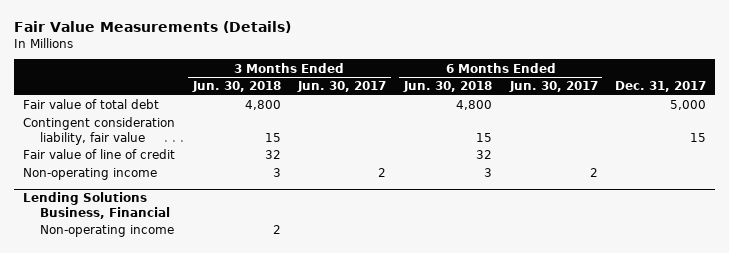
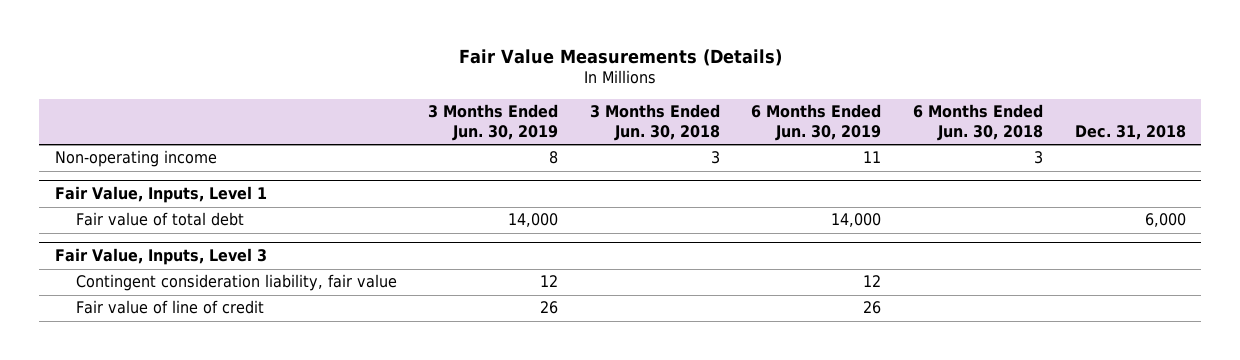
[297,81,387,93] Jun. 30, 2017 -> none
[508,81,598,93] Jun. 30, 2017 -> none
[615,81,707,93] Dec. 31, 2017 -> none
none -> [428,104,559,142] 3 Months Ended Jun. 30, 2019
none -> [751,104,882,142] 6 Months Ended Jun. 30, 2019
none -> [1074,125,1186,141] Dec. 31, 2018
[22,99,159,110] Fair value of total debt -> none
[22,117,175,145] Contingent consideration liability, fair value -> none
[22,149,175,160] Fair value of line of credit -> none
[22,192,170,219] Lending Solutions Business, Financial -> none
[39,225,174,238] Non-operating income -> none
none -> [54,186,267,204] Fair Value, Inputs, Level 1
none -> [75,212,244,227] Fair value of total debt
none -> [54,248,267,266] Fair Value, Inputs, Level 3
none -> [75,274,397,292] Contingent consideration liability, fair value
none -> [75,300,264,315] Fair value of line of credit

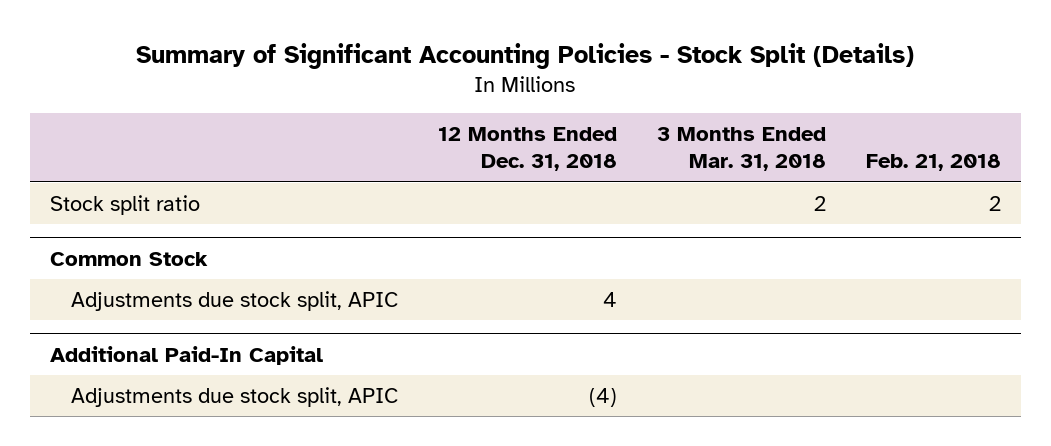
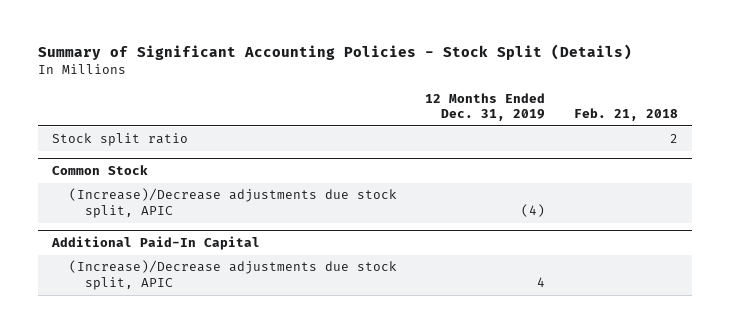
[438,127,618,172] 12 Months Ended Dec. 31, 2018 -> none
[657,127,827,172] 3 Months Ended Mar. 31, 2018 -> none
none -> [425,92,546,122] 12 Months Ended Dec. 31, 2019
[71,291,399,312] Adjustments due stock split, APIC -> [68,188,397,218] (Increase)/Decrease adjustments due stock split, APIC
[71,387,399,408] Adjustments due stock split, APIC -> [68,260,397,290] (Increase)/Decrease adjustments due stock split, APIC

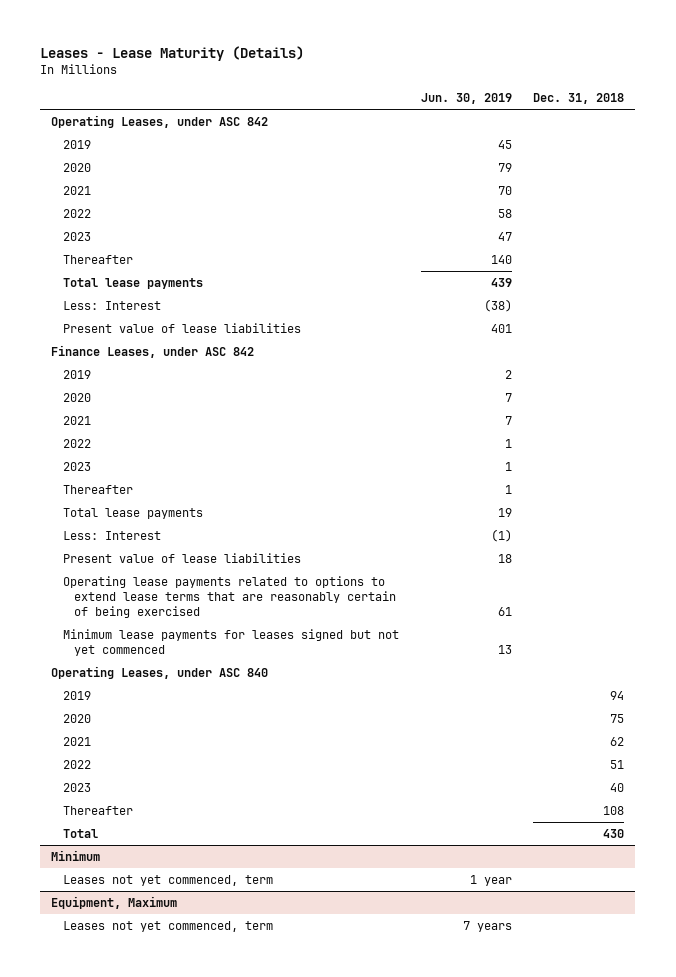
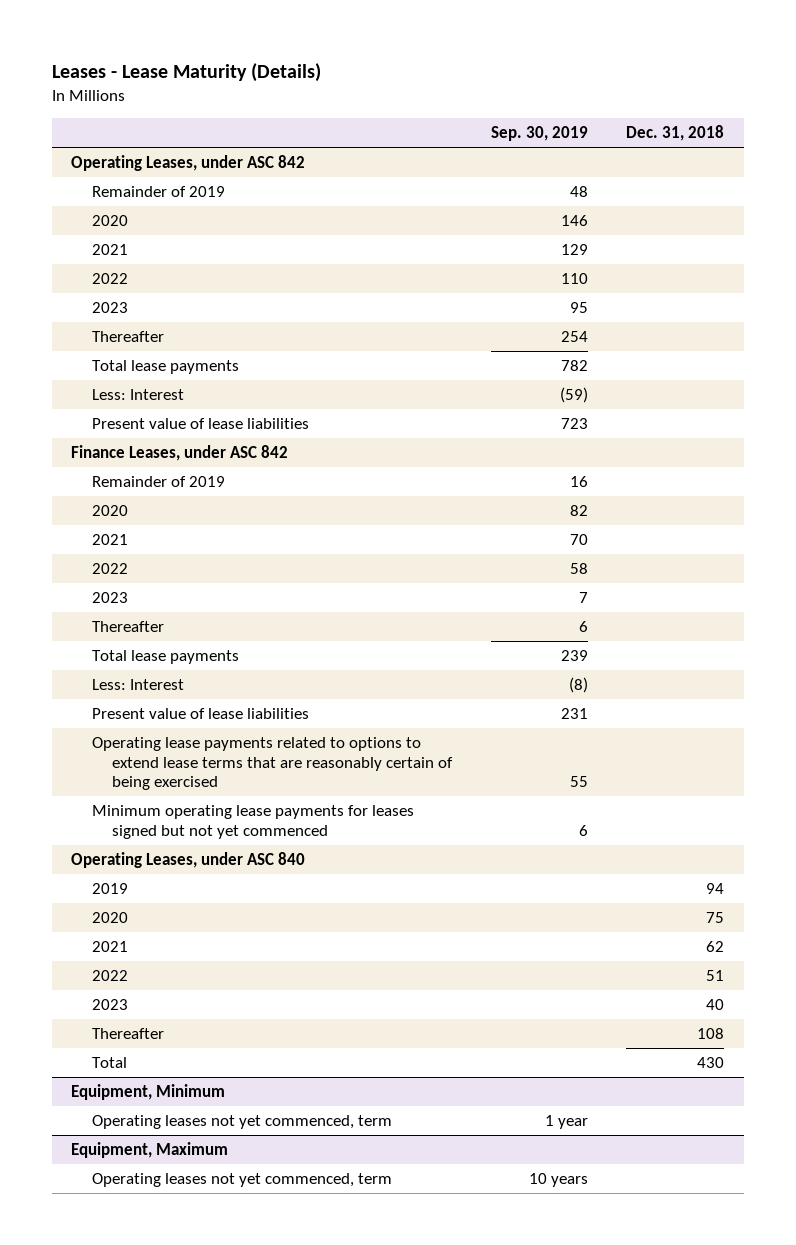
[420,92,512,104] Jun. 30, 2019 -> none
none -> [490,126,588,142] Sep. 30, 2019
[62,139,91,149] 2019 -> [91,185,225,197] Remainder of 2019
[62,369,91,379] 2019 -> [91,475,225,487] Remainder of 2019
[62,628,399,656] Minimum lease payments for leases signed but not yet commenced -> [91,804,414,839] Minimum operating lease payments for leases signed but not yet commenced
[51,849,101,861] Minimum -> [71,1083,226,1100] Equipment, Minimum
[62,874,273,886] Leases not yet commenced, term -> [91,1114,392,1129] Operating leases not yet commenced, term
[62,920,273,932] Leases not yet commenced, term -> [91,1172,392,1187] Operating leases not yet commenced, term

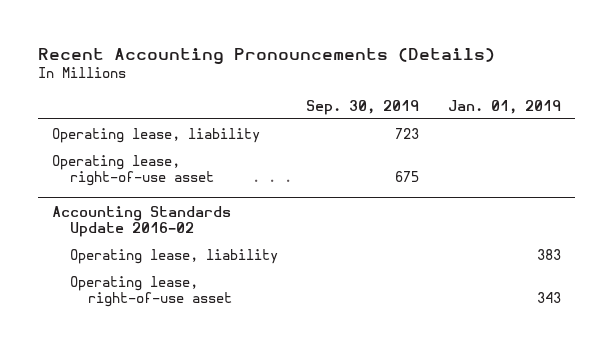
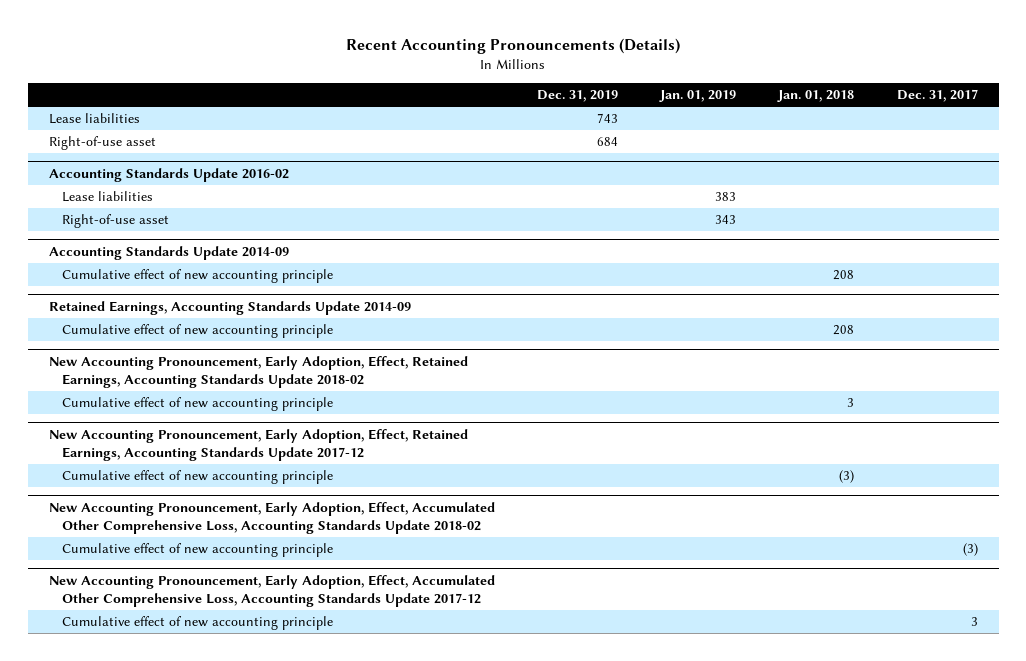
[306,99,420,115] Sep. 30, 2019 -> none
none -> [536,89,618,102] Dec. 31, 2019
none -> [777,89,855,102] Jan. 01, 2018
none -> [896,88,978,102] Dec. 31, 2017
[52,127,261,143] Operating lease, liability -> [48,113,140,125] Lease liabilities
[52,154,215,186] Operating lease, right-of-use asset -> [48,136,156,151] Right-of-use asset
[70,248,279,264] Operating lease, liability -> [61,191,153,203] Lease liabilities
[70,275,233,307] Operating lease, right-of-use asset -> [61,214,169,229] Right-of-use asset
none -> [48,246,289,261] Accounting Standards Update 2014-09
none -> [61,269,333,284] Cumulative effect of new accounting principle
none -> [48,301,411,316] Retained Earnings, Accounting Standards Update 2014-09
none -> [61,324,333,339] Cumulative effect of new accounting principle
none -> [48,356,468,389] New Accounting Pronouncement, Early Adoption, Effect, Retained Earnings, Accounting Standards Update 2018-02
none -> [61,397,333,412] Cumulative effect of new accounting principle
none -> [48,429,468,462] New Accounting Pronouncement, Early Adoption, Effect, Retained Earnings, Accounting Standards Update 2017-12
none -> [61,470,333,485] Cumulative effect of new accounting principle
none -> [48,502,495,535] New Accounting Pronouncement, Early Adoption, Effect, Accumulated Other Comprehensive Loss, Accounting Standards Update 2018-02
none -> [61,543,333,558] Cumulative effect of new accounting principle
none -> [48,575,495,608] New Accounting Pronouncement, Early Adoption, Effect, Accumulated Other Comprehensive Loss, Accounting Standards Update 2017-12
none -> [61,616,333,631] Cumulative effect of new accounting principle

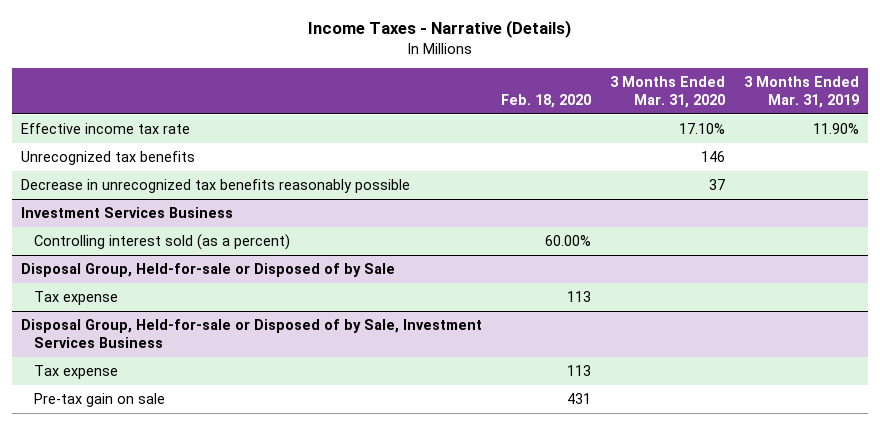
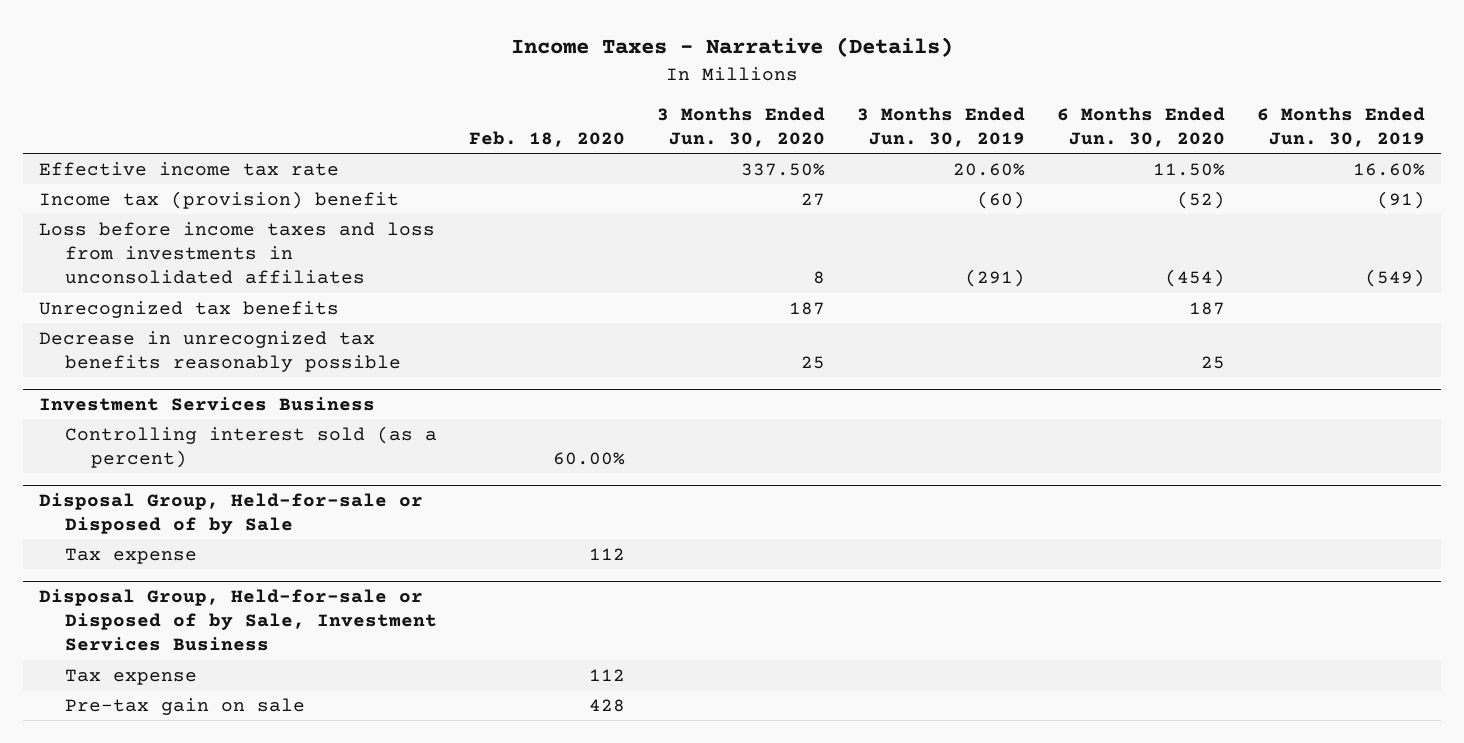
[609,76,725,109] 3 Months Ended Mar. 31, 2020 -> none
[743,76,859,109] 3 Months Ended Mar. 31, 2019 -> none
none -> [657,106,826,147] 3 Months Ended Jun. 30, 2020
none -> [857,106,1026,147] 3 Months Ended Jun. 30, 2019
none -> [1056,106,1225,147] 6 Months Ended Jun. 30, 2020
none -> [1256,106,1425,147] 6 Months Ended Jun. 30, 2019
none -> [39,190,400,209] Income tax (provision) benefit
none -> [39,221,436,285] Loss before income taxes and loss from investments in unconsolidated affiliates
[567,290,592,302] 113 -> [589,547,626,560] 112
[567,364,592,376] 113 -> [589,668,626,681] 112
[567,392,592,404] 431 -> [589,698,626,712] 428

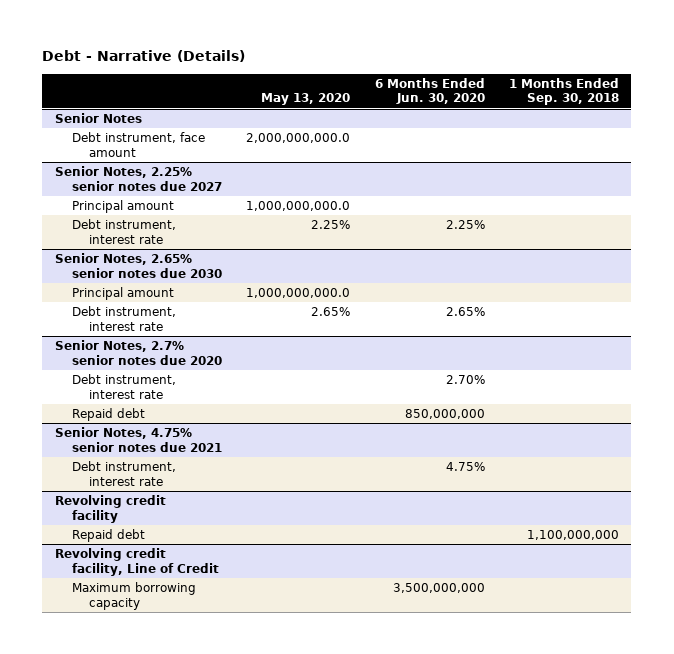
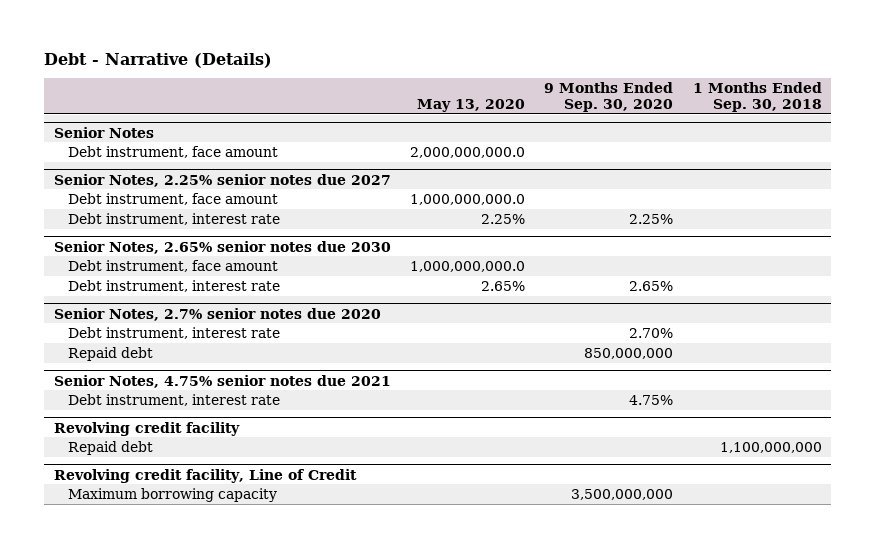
[374,77,485,105] 6 Months Ended Jun. 30, 2020 -> none
none -> [544,81,674,112] 9 Months Ended Sep. 30, 2020
[72,200,175,214] Principal amount -> none
none -> [67,192,278,205] Debt instrument, face amount
[72,287,175,301] Principal amount -> none
none -> [67,259,278,272] Debt instrument, face amount

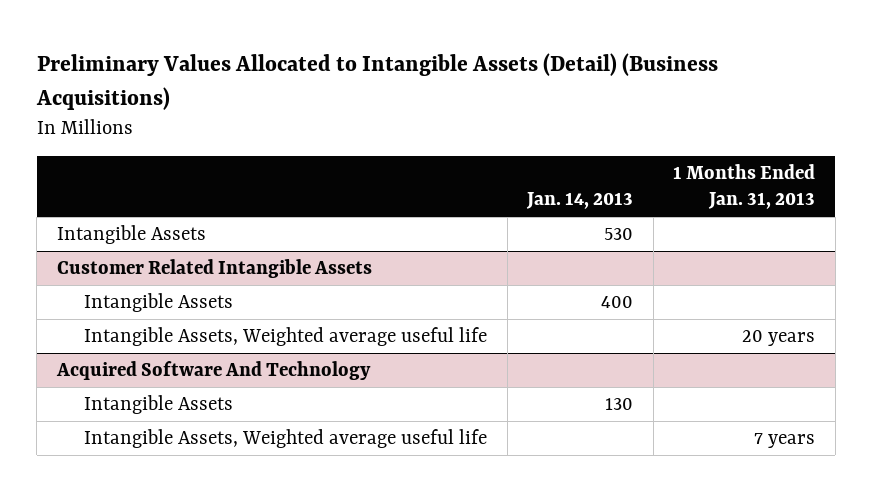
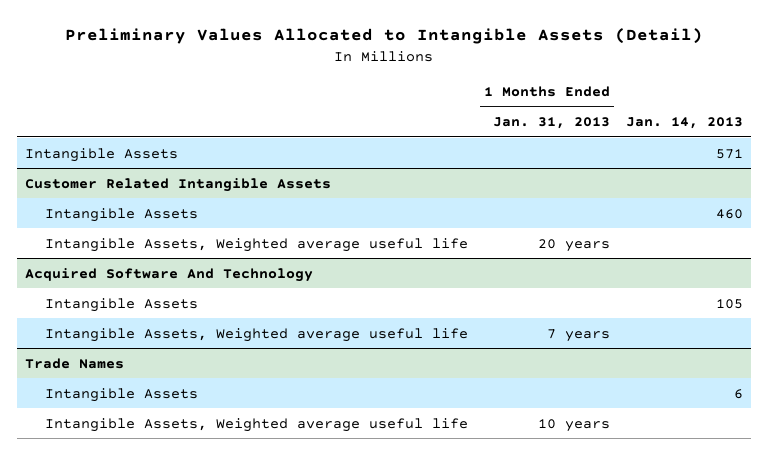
[35,52,718,110] Preliminary Values Allocated to Intangible Assets (Detail) (Business Acquisitions) -> [65,28,704,45] Preliminary Values Allocated to Intangible Assets (Detail)
[604,228,634,241] 530 -> [716,148,744,159] 571
[601,296,634,309] 400 -> [716,208,744,219] 460
[605,398,634,411] 130 -> [716,298,744,309] 105
none -> [24,357,124,369] Trade Names
none -> [44,387,198,402] Intangible Assets
none -> [44,417,468,432] Intangible Assets, Weighted average useful life

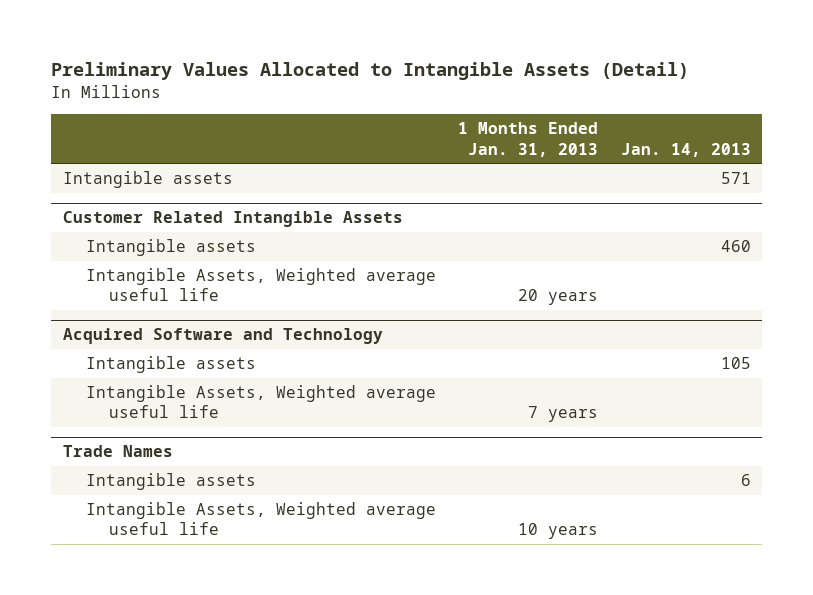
[24,147,178,162] Intangible Assets -> [62,171,233,189] Intangible assets
[44,207,198,222] Intangible Assets -> [85,239,256,257] Intangible assets
[24,267,313,282] Acquired Software And Technology -> [62,328,383,345] Acquired Software and Technology
[44,297,198,312] Intangible Assets -> [85,356,256,374] Intangible assets
[44,387,198,402] Intangible Assets -> [85,473,256,491] Intangible assets

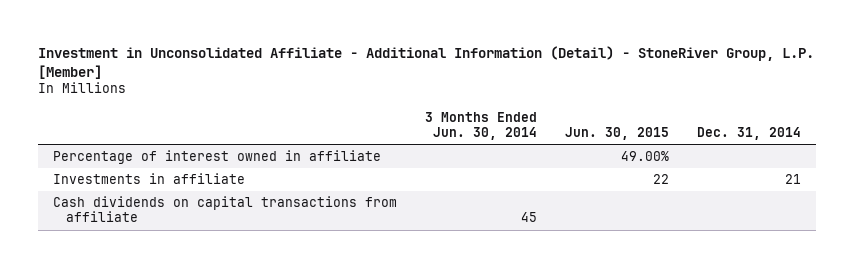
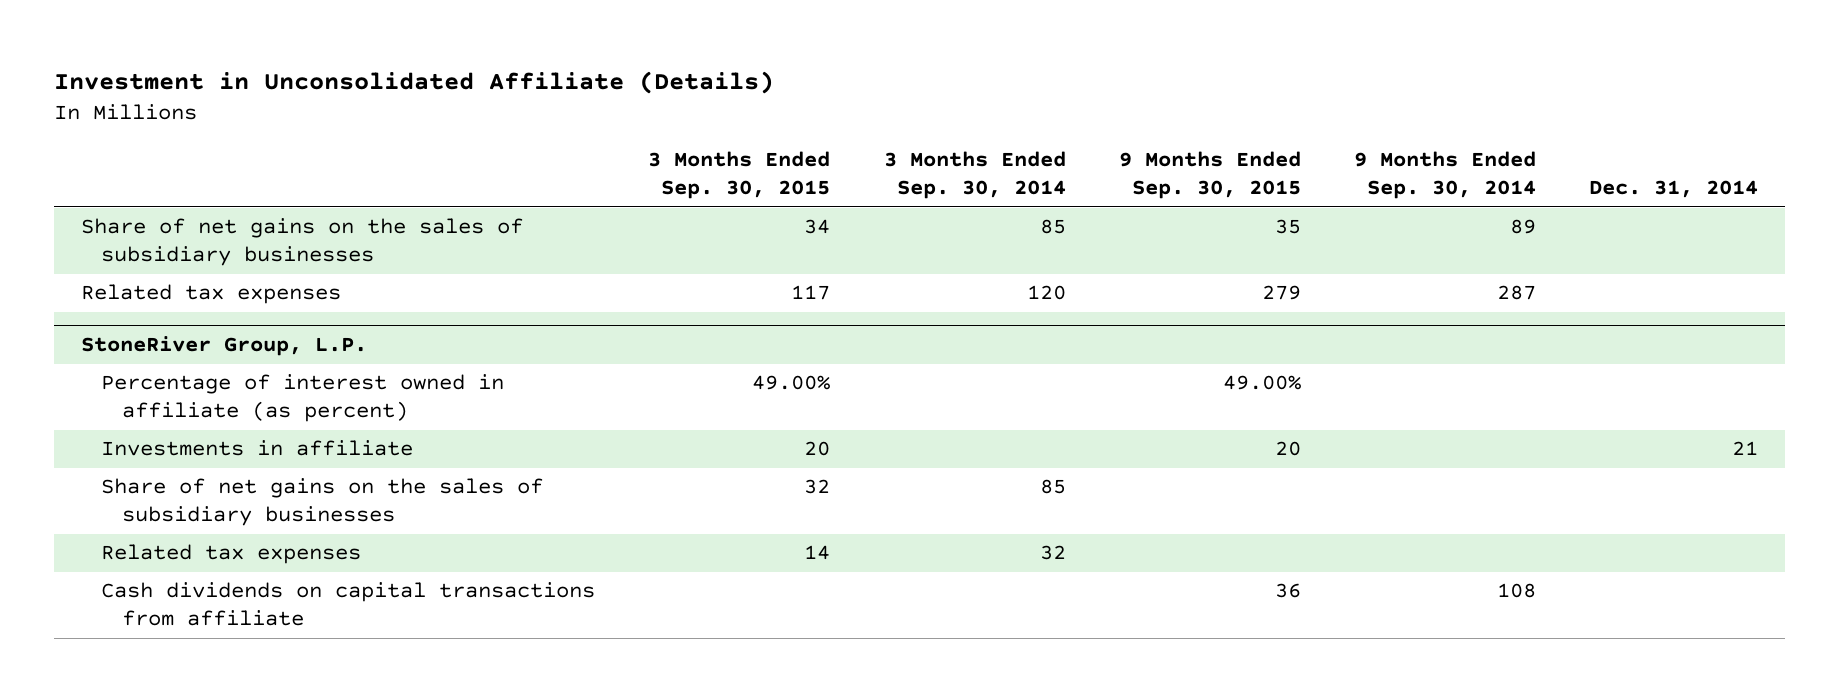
[38,45,815,79] Investment in Unconsolidated Affiliate - Additional Information (Detail) - StoneRiver Group, L.P. [Member] -> [53,70,774,94] Investment in Unconsolidated Affiliate (Details)
[424,112,537,141] 3 Months Ended Jun. 30, 2014 -> none
[565,127,670,141] Jun. 30, 2015 -> none
none -> [648,151,831,200] 3 Months Ended Sep. 30, 2015
none -> [883,151,1066,200] 3 Months Ended Sep. 30, 2014
none -> [1118,151,1301,200] 9 Months Ended Sep. 30, 2015
none -> [1353,151,1536,200] 9 Months Ended Sep. 30, 2014
[52,150,381,165] Percentage of interest owned in affiliate -> none
[52,173,245,185] Investments in affiliate -> none
[52,196,397,223] Cash dividends on capital transactions from affiliate -> none
none -> [80,218,523,267] Share of net gains on the sales of subsidiary businesses
none -> [80,284,341,305] Related tax expenses
none -> [80,336,367,357] StoneRiver Group, L.P.
none -> [101,374,505,423] Percentage of interest owned in affiliate (as percent)
none -> [101,440,414,457] Investments in affiliate
none -> [101,478,544,527] Share of net gains on the sales of subsidiary businesses
none -> [101,544,362,565] Related tax expenses
none -> [101,582,596,627] Cash dividends on capital transactions from affiliate

